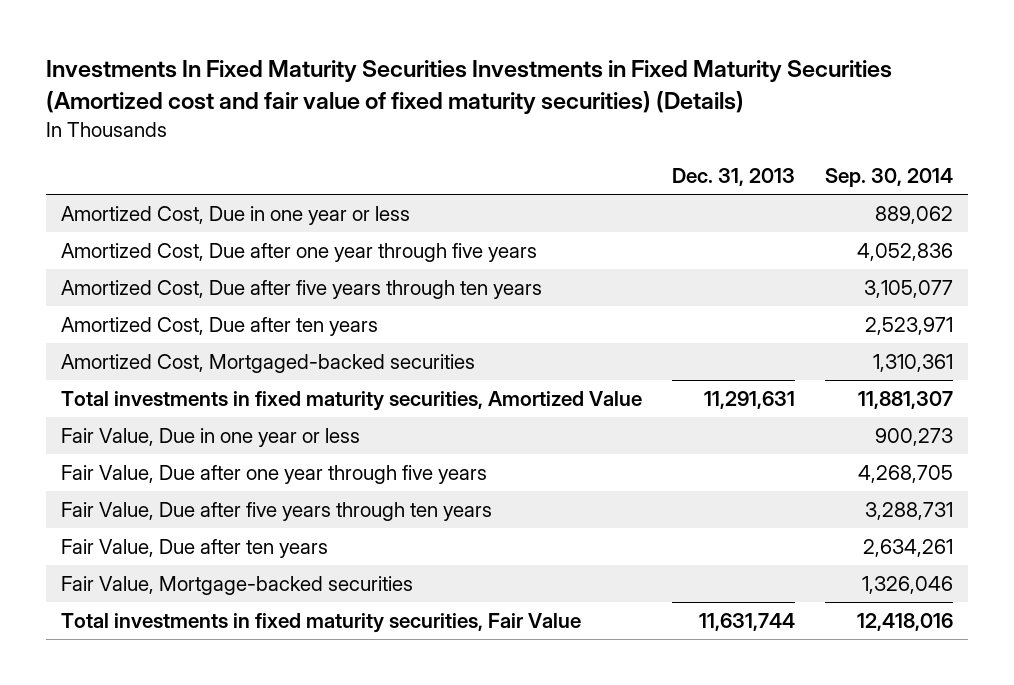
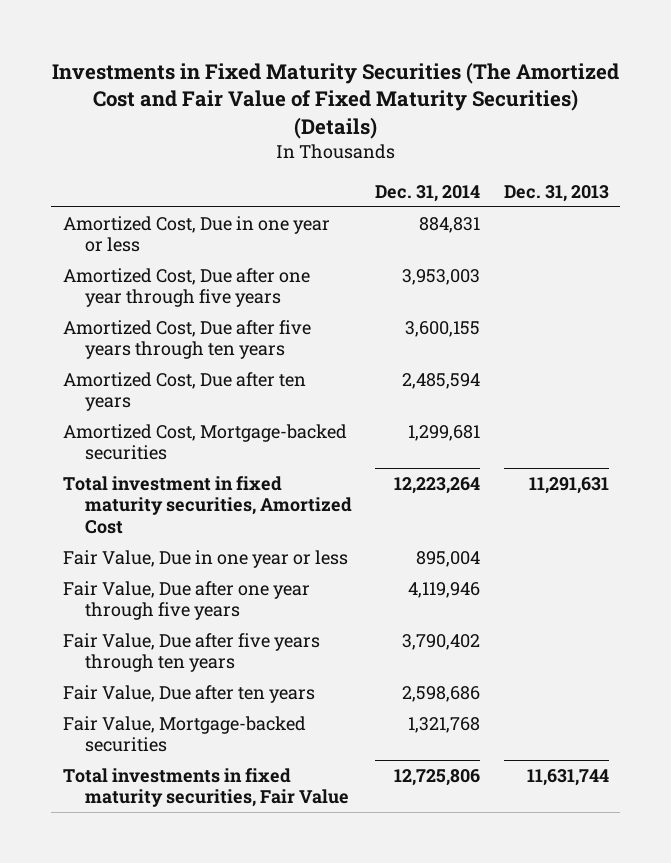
[45,60,892,115] Investments In Fixed Maturity Securities Investments in Fixed Maturity Securities (Amortized cost and fair value of fixed maturity securities) (Details) -> [51,61,619,140] Investments in Fixed Maturity Securities (The Amortized Cost and Fair Value of Fixed Maturity Securities) (Details)
[824,168,953,188] Sep. 30, 2014 -> none
none -> [375,184,481,202] Dec. 31, 2014
[60,354,475,374] Amortized Cost, Mortgaged-backed securities -> [62,423,347,461] Amortized Cost, Mortgage-backed securities
[60,391,642,412] Total investments in fixed maturity securities, Amortized Value -> [62,475,353,534] Total investment in fixed maturity securities, Amortized Cost

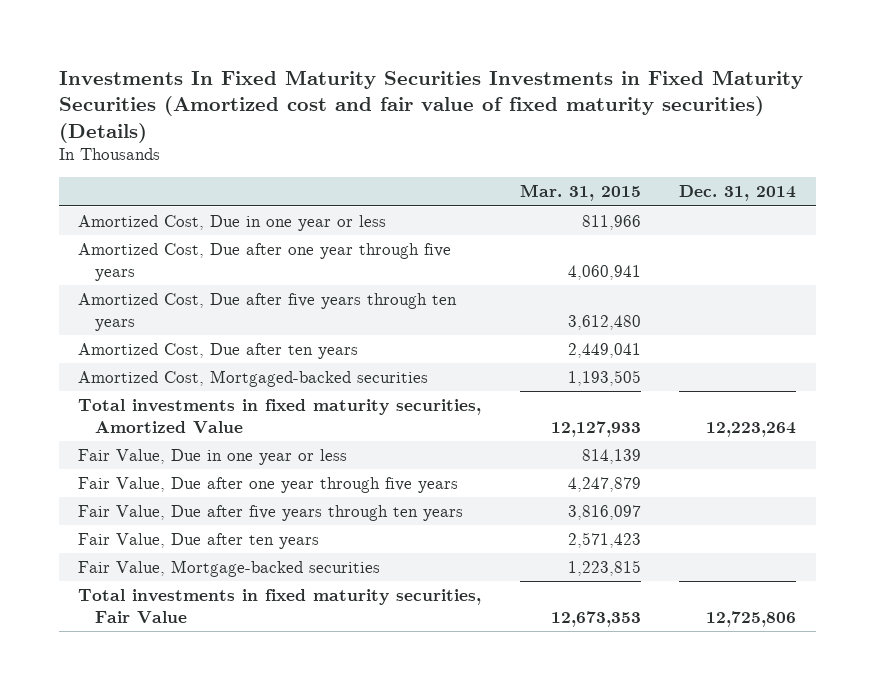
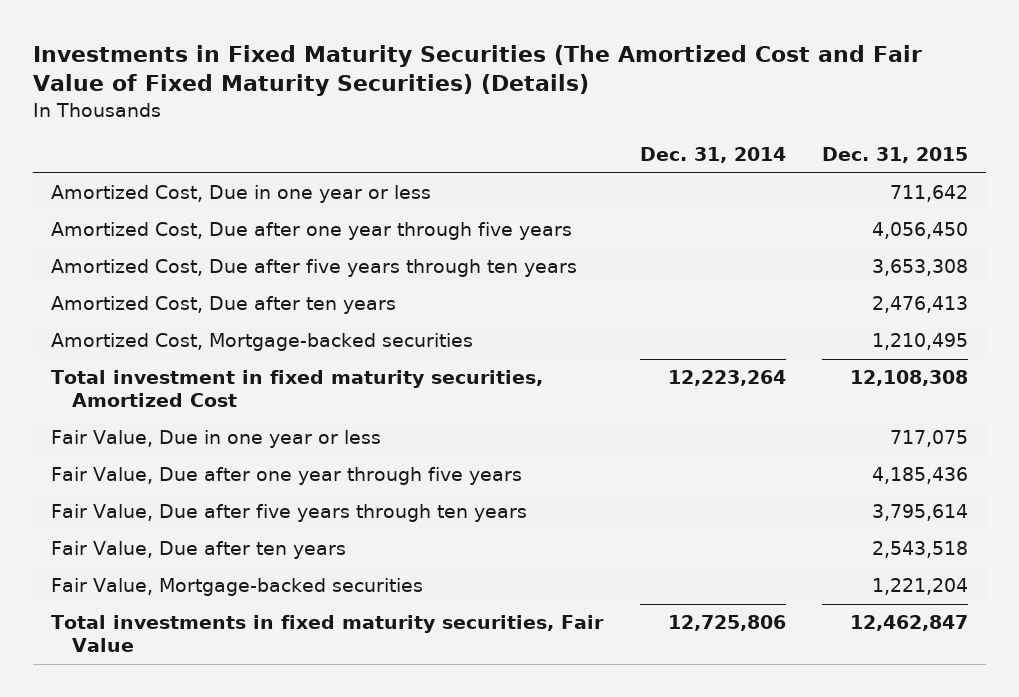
[58,70,803,143] Investments In Fixed Maturity Securities Investments in Fixed Maturity Securities (Amortized cost and fair value of fixed maturity securities) (Details) -> [33,45,923,97] Investments in Fixed Maturity Securities (The Amortized Cost and Fair Value of Fixed Maturity Securities) (Details)
[519,184,641,202] Mar. 31, 2015 -> none
none -> [821,146,968,163] Dec. 31, 2015
[78,370,429,388] Amortized Cost, Mortgaged-backed securities -> [51,333,474,352] Amortized Cost, Mortgage-backed securities
[78,399,482,433] Total investments in fixed maturity securities, Amortized Value -> [51,370,544,408] Total investment in fixed maturity securities, Amortized Cost

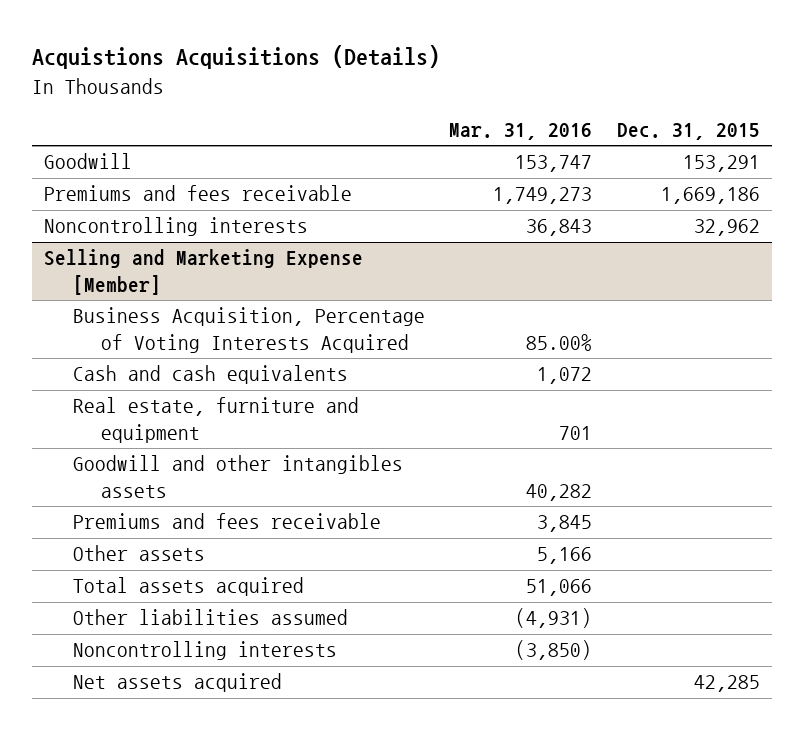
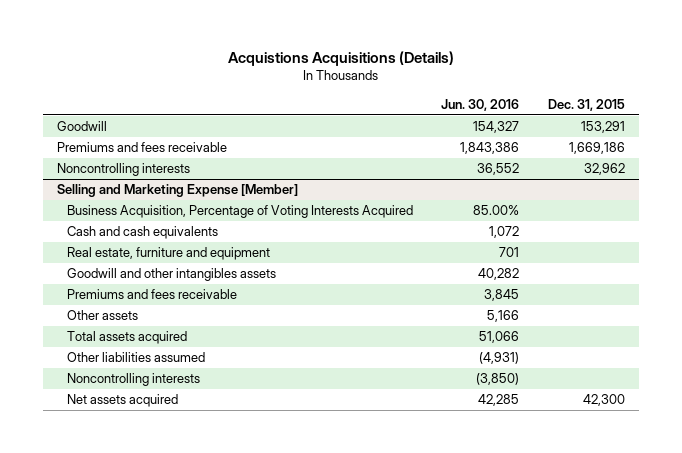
[449,123,593,141] Mar. 31, 2016 -> none
none -> [441,98,520,111] Jun. 30, 2016
[693,675,760,693] 42,285 -> [583,394,626,407] 42,300

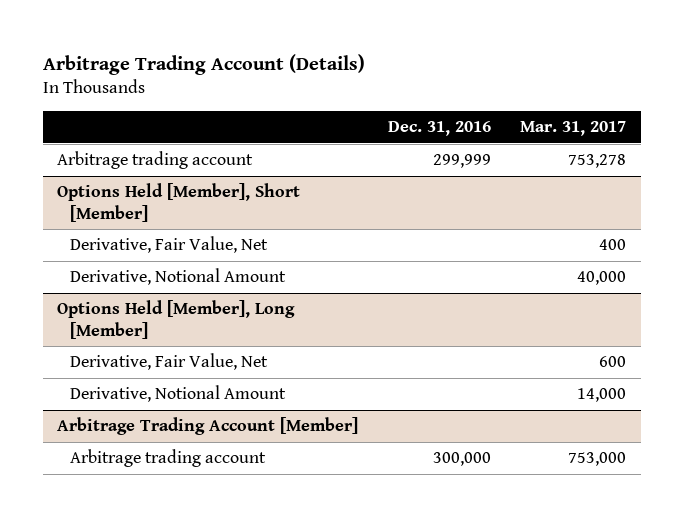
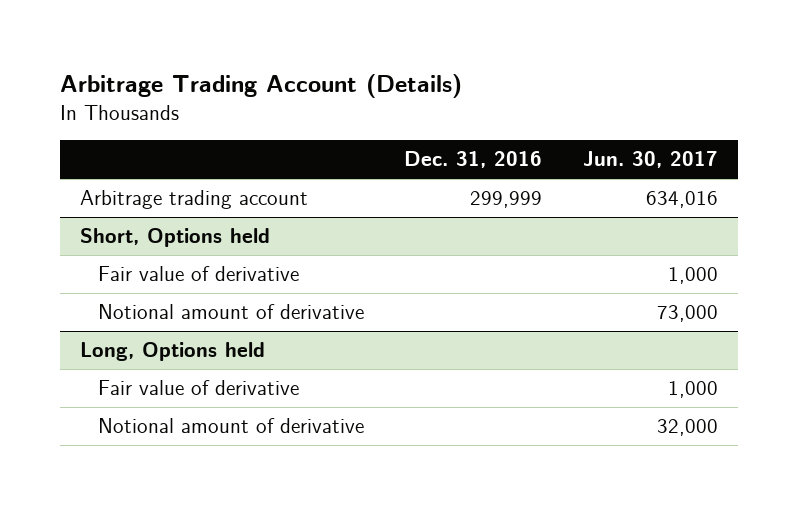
[519,121,626,137] Mar. 31, 2017 -> none
none -> [582,151,718,169] Jun. 30, 2017
[57,417,359,436] Arbitrage Trading Account [Member] -> none
[70,449,267,468] Arbitrage trading account -> none
[57,183,301,223] Options Held [Member], Short [Member] -> [80,228,271,248] Short, Options held
[70,236,269,254] Derivative, Fair Value, Net -> [98,266,300,282] Fair value of derivative
[70,268,287,286] Derivative, Notional Amount -> [98,304,365,320] Notional amount of derivative
[57,300,296,340] Options Held [Member], Long [Member] -> [80,342,266,362] Long, Options held
[70,353,269,371] Derivative, Fair Value, Net -> [98,380,300,396] Fair value of derivative
[70,385,287,403] Derivative, Notional Amount -> [98,418,365,434] Notional amount of derivative

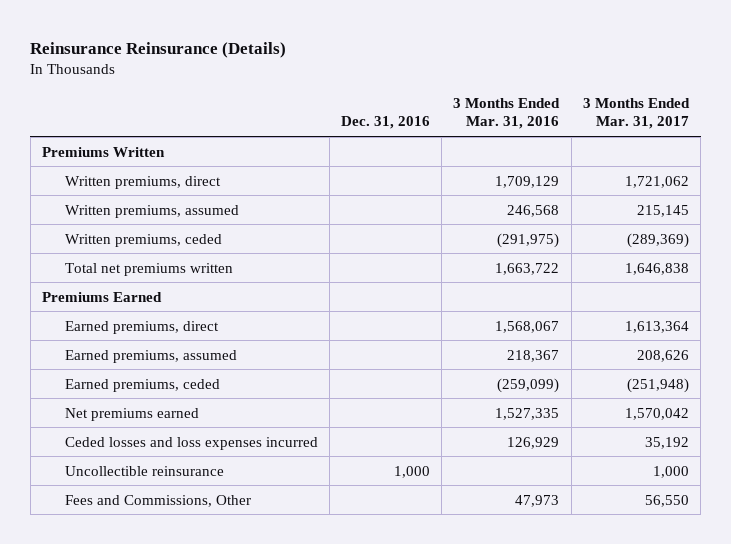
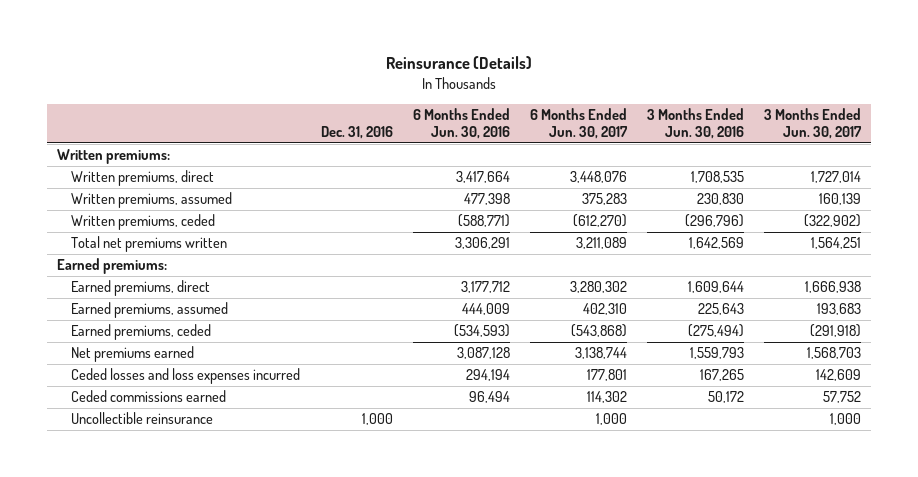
[30,41,287,58] Reinsurance Reinsurance (Details) -> [386,56,533,70] Reinsurance (Details)
[453,98,561,130] 3 Months Ended Mar. 31, 2016 -> none
[582,98,690,130] 3 Months Ended Mar. 31, 2017 -> none
none -> [412,108,510,139] 6 Months Ended Jun. 30, 2016
none -> [529,108,628,139] 6 Months Ended Jun. 30, 2017
none -> [647,108,745,139] 3 Months Ended Jun. 30, 2016
none -> [764,108,863,139] 3 Months Ended Jun. 30, 2017
[42,146,166,157] Premiums Written -> [56,149,170,165] Written premiums:
[42,291,163,302] Premiums Earned -> [56,258,167,275] Earned premiums:
none -> [71,390,227,403] Ceded commissions earned
[64,494,251,507] Fees and Commissions, Other -> none

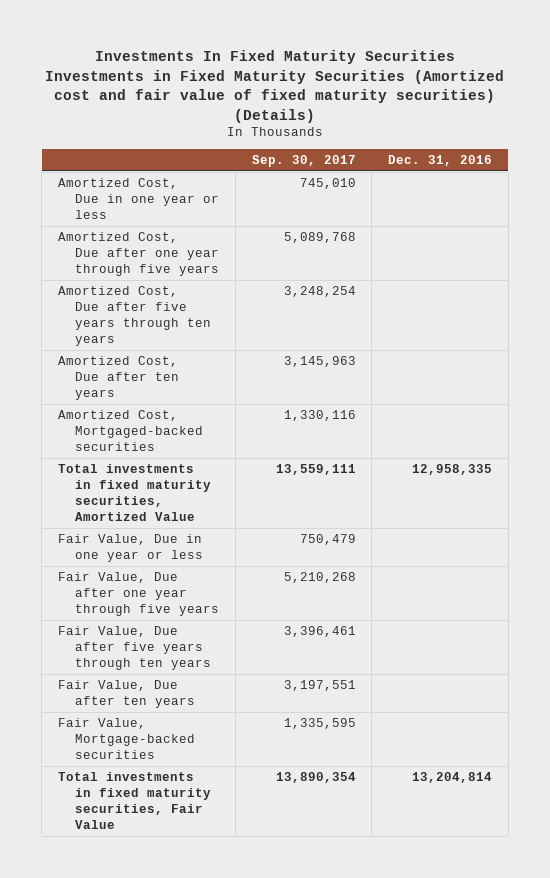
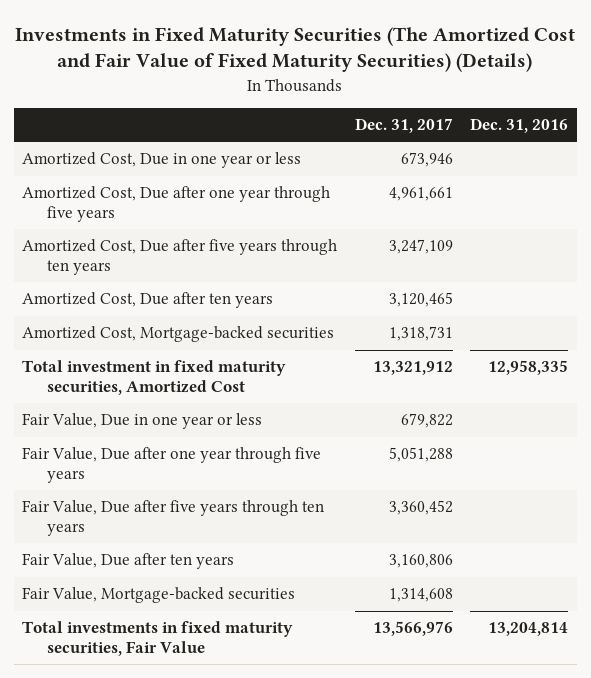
[44,50,504,123] Investments In Fixed Maturity Securities Investments in Fixed Maturity Securities (Amortized cost and fair value of fixed maturity securities) (Details) -> [15,26,576,73] Investments in Fixed Maturity Securities (The Amortized Cost and Fair Value of Fixed Maturity Securities) (Details)
[251,155,356,168] Sep. 30, 2017 -> none
none -> [354,118,453,134] Dec. 31, 2017
[57,410,204,451] Amortized Cost, Mortgaged-backed securities -> [22,326,335,343] Amortized Cost, Mortgage-backed securities
[57,464,212,521] Total investments in fixed maturity securities, Amortized Value -> [22,360,287,396] Total investment in fixed maturity securities, Amortized Cost

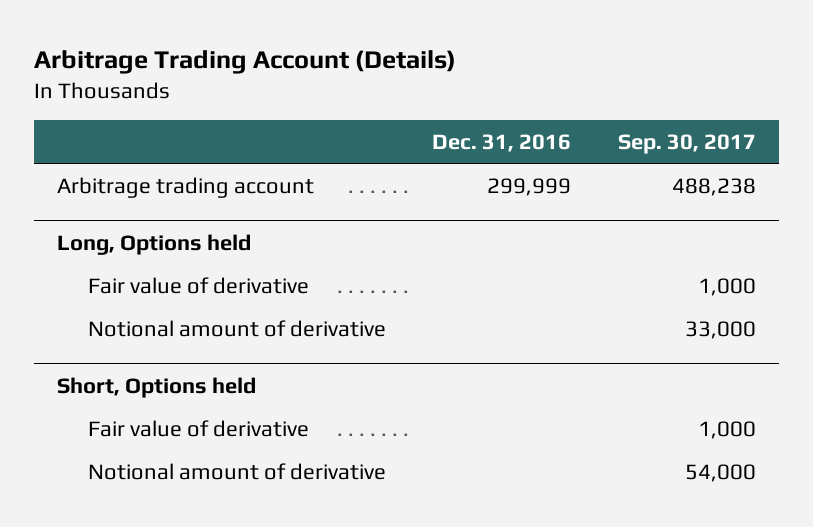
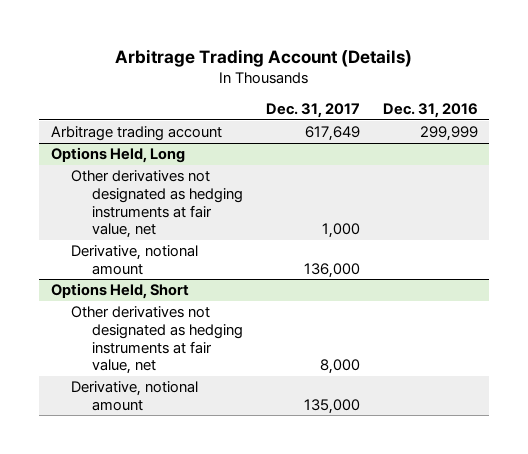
[617,133,756,154] Sep. 30, 2017 -> none
none -> [266,103,361,119] Dec. 31, 2017
[56,233,251,255] Long, Options held -> [50,147,185,164] Options Held, Long
[88,276,310,294] Fair value of derivative -> [71,170,244,239] Other derivatives not designated as hedging instruments at fair value, net
[88,319,387,337] Notional amount of derivative -> [71,245,199,275] Derivative, notional amount
[56,376,256,398] Short, Options held -> [50,283,189,300] Options Held, Short
[88,419,310,437] Fair value of derivative -> [71,306,244,375] Other derivatives not designated as hedging instruments at fair value, net
[88,462,387,480] Notional amount of derivative -> [71,381,199,411] Derivative, notional amount

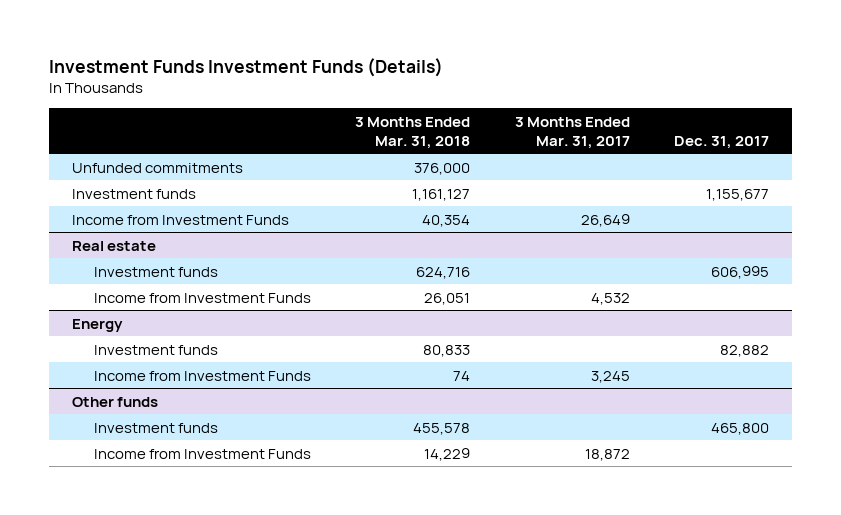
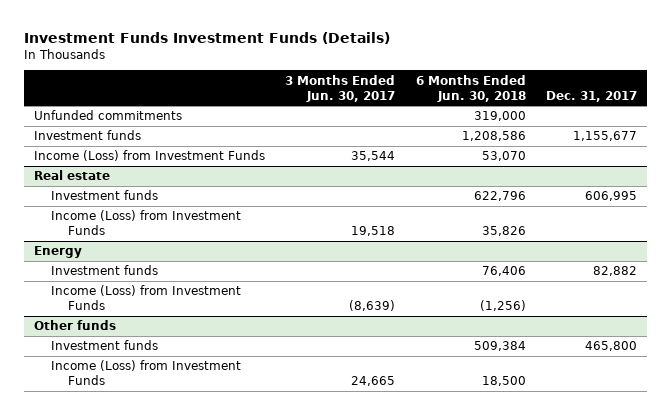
[355,116,471,149] 3 Months Ended Mar. 31, 2018 -> none
[514,116,630,149] 3 Months Ended Mar. 31, 2017 -> none
none -> [285,74,396,102] 3 Months Ended Jun. 30, 2017
none -> [415,74,526,102] 6 Months Ended Jun. 30, 2018
[71,214,289,225] Income from Investment Funds -> [34,150,266,162] Income (Loss) from Investment Funds
[93,292,311,303] Income from Investment Funds -> [50,210,241,236] Income (Loss) from Investment Funds
[93,370,311,381] Income from Investment Funds -> [50,285,241,311] Income (Loss) from Investment Funds
[93,448,311,459] Income from Investment Funds -> [50,360,241,386] Income (Loss) from Investment Funds

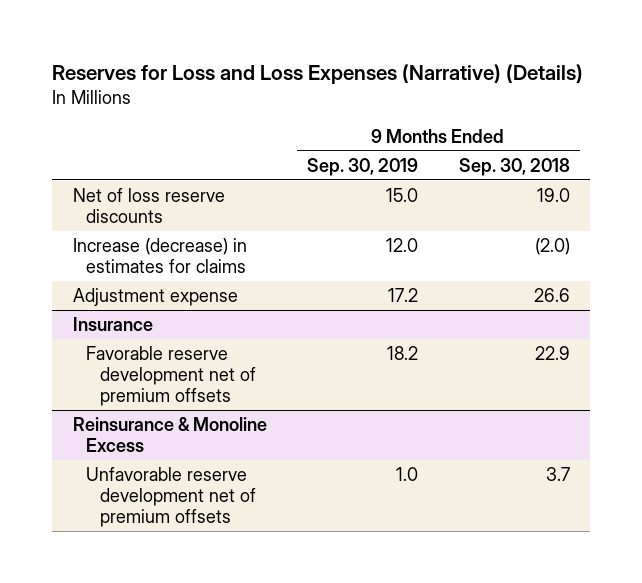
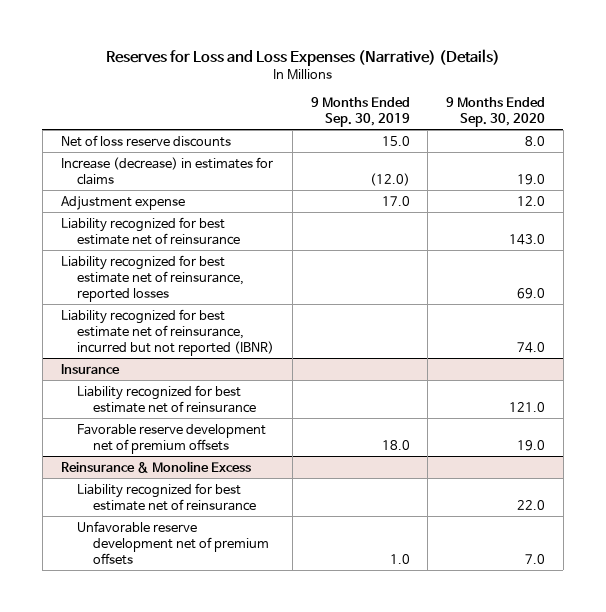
[458,157,570,176] Sep. 30, 2018 -> none
none -> [446,96,546,127] 9 Months Ended Sep. 30, 2020
[386,238,419,253] 12.0 -> [369,172,410,186] (12.0)
[388,288,419,303] 17.2 -> [381,195,410,206] 17.0
none -> [60,216,240,245] Liability recognized for best estimate net of reinsurance
none -> [60,254,244,302] Liability recognized for best estimate net of reinsurance, reported losses
none -> [60,308,274,356] Liability recognized for best estimate net of reinsurance, incurred but not reported (IBNR)
none -> [76,384,257,413] Liability recognized for best estimate net of reinsurance
[387,346,419,361] 18.2 -> [381,439,410,450] 18.0
none -> [76,482,257,511] Liability recognized for best estimate net of reinsurance

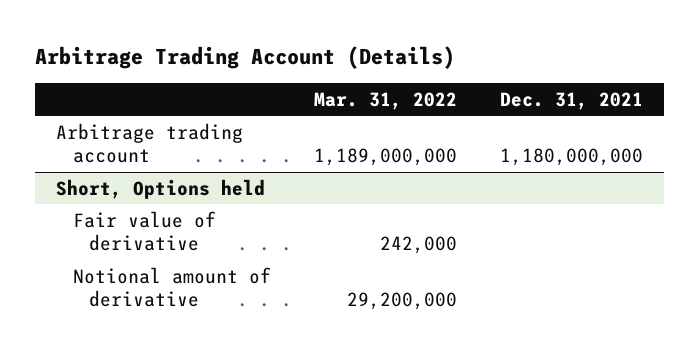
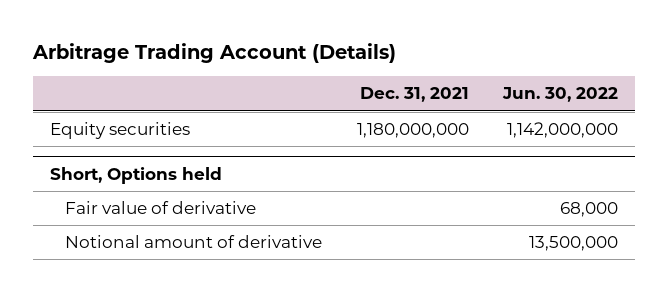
[313,91,457,110] Mar. 31, 2022 -> none
none -> [501,87,618,103] Jun. 30, 2022
[56,122,244,163] Arbitrage trading account -> [50,121,191,139] Equity securities

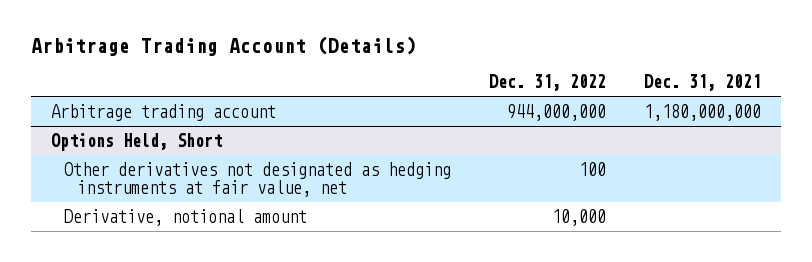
[501,87,618,103] Jun. 30, 2022 -> none
none -> [489,73,607,91] Dec. 31, 2022
[50,121,191,139] Equity securities -> [50,103,276,121] Arbitrage trading account
[50,166,223,184] Short, Options held -> [50,132,222,151] Options Held, Short
[65,200,257,214] Fair value of derivative -> [63,161,451,198] Other derivatives not designated as hedging instruments at fair value, net
[65,234,323,248] Notional amount of derivative -> [63,208,307,226] Derivative, notional amount

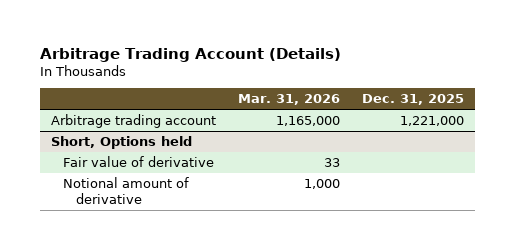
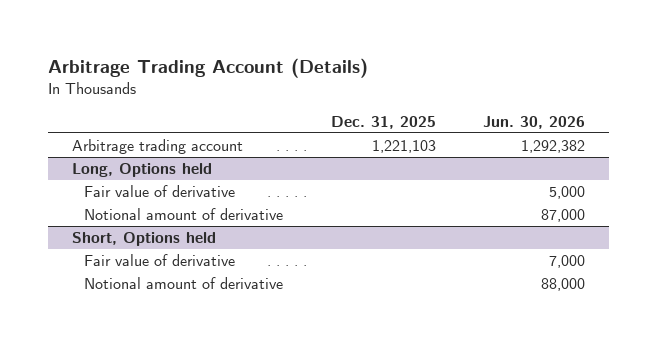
[237,94,340,106] Mar. 31, 2026 -> none
none -> [483,116,586,130] Jun. 30, 2026
[400,115,465,126] 1,221,000 -> [371,139,436,153] 1,221,103
none -> [71,162,212,177] Long, Options held
none -> [84,184,236,197] Fair value of derivative
none -> [84,207,284,220] Notional amount of derivative

